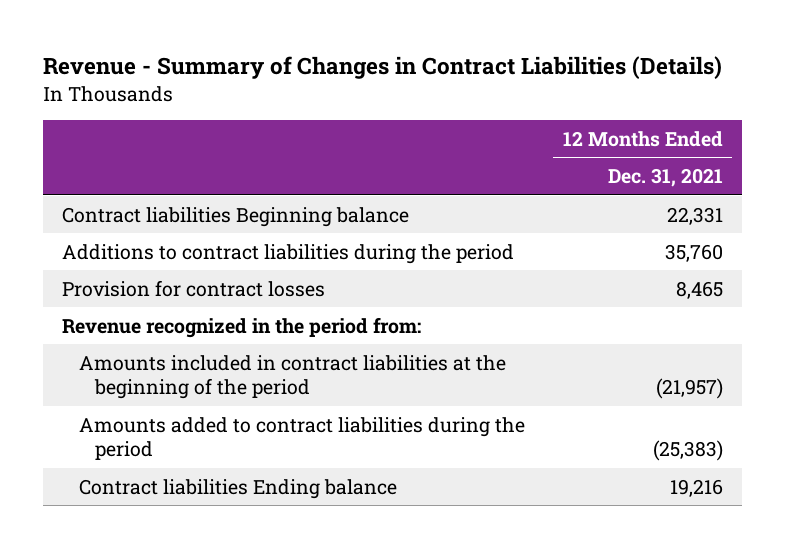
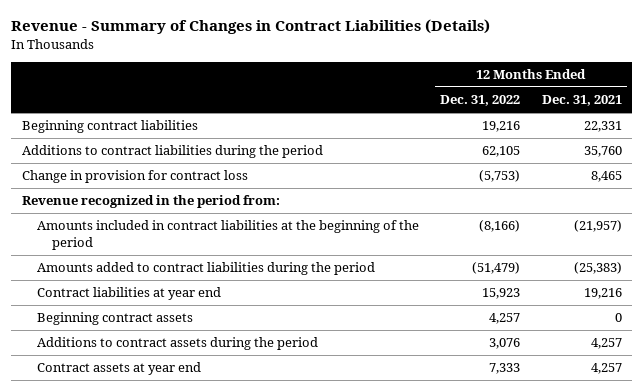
none -> [440,95,521,107] Dec. 31, 2022
[62,206,410,227] Contract liabilities Beginning balance -> [22,120,199,134] Beginning contract liabilities
[62,279,326,297] Provision for contract losses -> [22,170,249,184] Change in provision for contract loss
[78,478,397,499] Contract liabilities Ending balance -> [37,287,222,301] Contract liabilities at year end
none -> [37,312,194,326] Beginning contract assets
none -> [37,337,319,351] Additions to contract assets during the period
none -> [37,362,202,376] Contract assets at year end

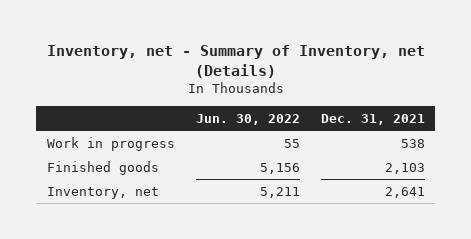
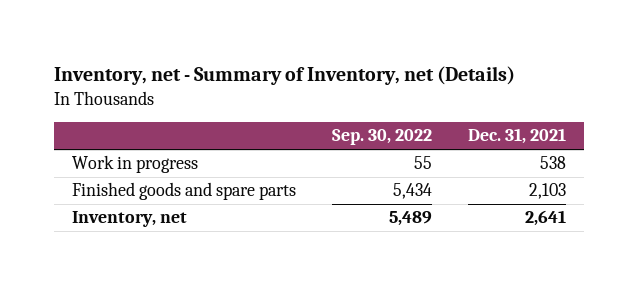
[195,113,300,125] Jun. 30, 2022 -> none
none -> [331,129,432,146] Sep. 30, 2022
[46,160,159,175] Finished goods -> [71,182,296,201] Finished goods and spare parts

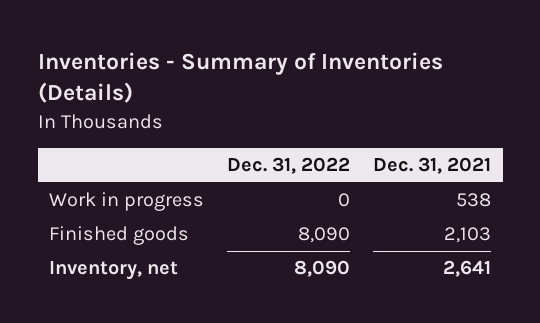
[54,66,516,86] Inventory, net - Summary of Inventory, net (Details) -> [37,51,443,104] Inventories - Summary of Inventories (Details)
[331,129,432,146] Sep. 30, 2022 -> none
none -> [227,156,351,174] Dec. 31, 2022
[71,182,296,201] Finished goods and spare parts -> [49,226,190,246] Finished goods

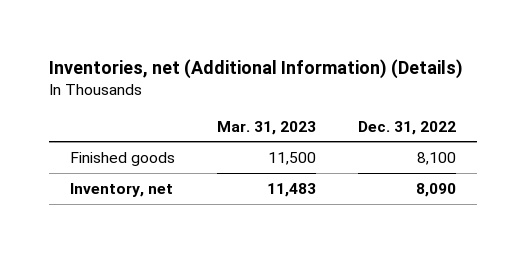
[37,51,443,104] Inventories - Summary of Inventories (Details) -> [49,58,464,79] Inventories, net (Additional Information) (Details)
[373,156,492,174] Dec. 31, 2021 -> none
none -> [216,120,316,135] Mar. 31, 2023
[49,192,205,212] Work in progress -> none
[298,227,351,244] 8,090 -> [416,151,456,165] 8,100

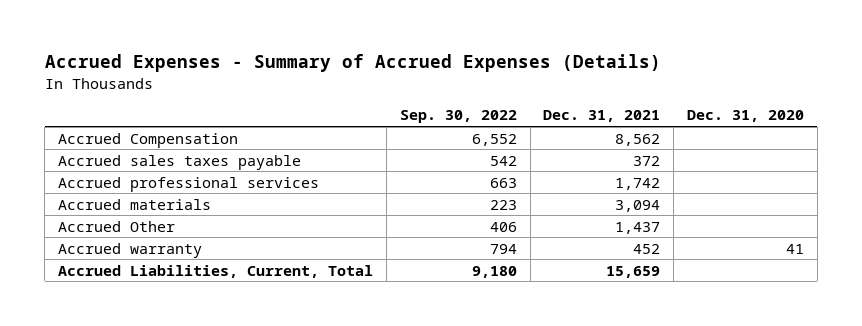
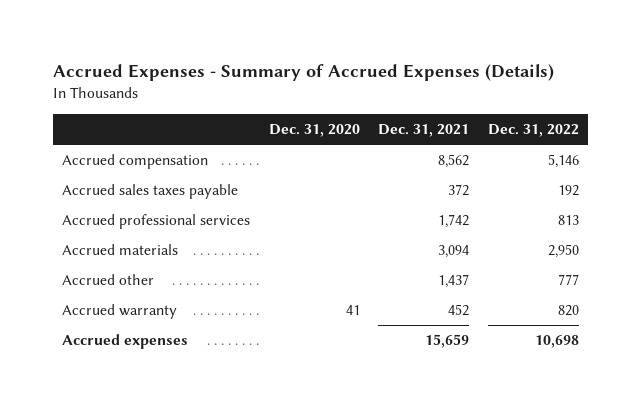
[399,110,517,124] Sep. 30, 2022 -> none
none -> [487,124,579,138] Dec. 31, 2022
[58,132,239,148] Accrued Compensation -> [62,154,209,170] Accrued compensation
[58,220,176,232] Accrued Other -> [62,274,155,286] Accrued other
[58,264,374,278] Accrued Liabilities, Current, Total -> [62,334,189,350] Accrued expenses

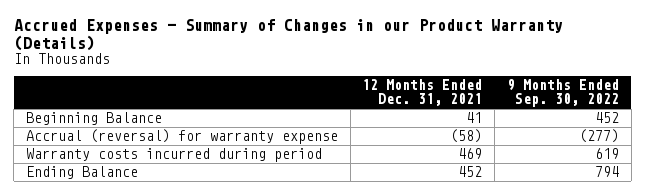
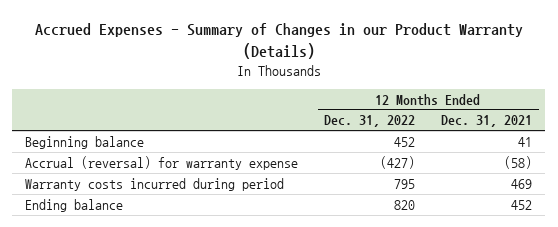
[506,79,619,108] 9 Months Ended Sep. 30, 2022 -> none
none -> [324,115,416,128] Dec. 31, 2022
[25,112,162,126] Beginning Balance -> [25,135,145,149] Beginning balance
[25,166,138,180] Ending Balance -> [25,198,124,212] Ending balance

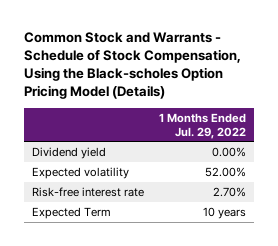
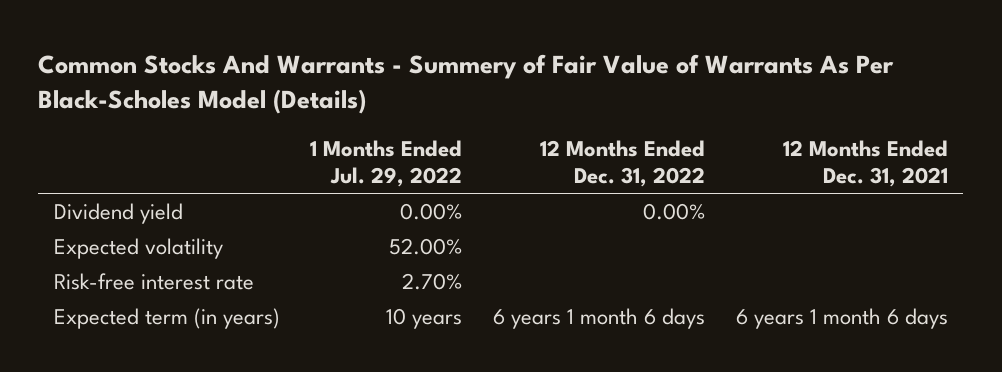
[24,32,242,100] Common Stock and Warrants - Schedule of Stock Compensation, Using the Black-scholes Option Pricing Model (Details) -> [38,54,895,115] Common Stocks And Warrants - Summery of Fair Value of Warrants As Per Black-Scholes Model (Details)
none -> [540,139,706,187] 12 Months Ended Dec. 31, 2022
none -> [782,139,948,187] 12 Months Ended Dec. 31, 2021
[31,207,111,220] Expected Term -> [53,308,280,330] Expected term (in years)

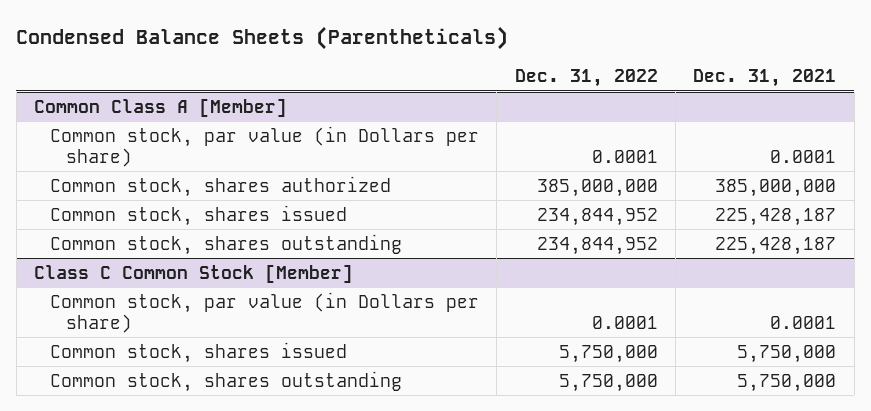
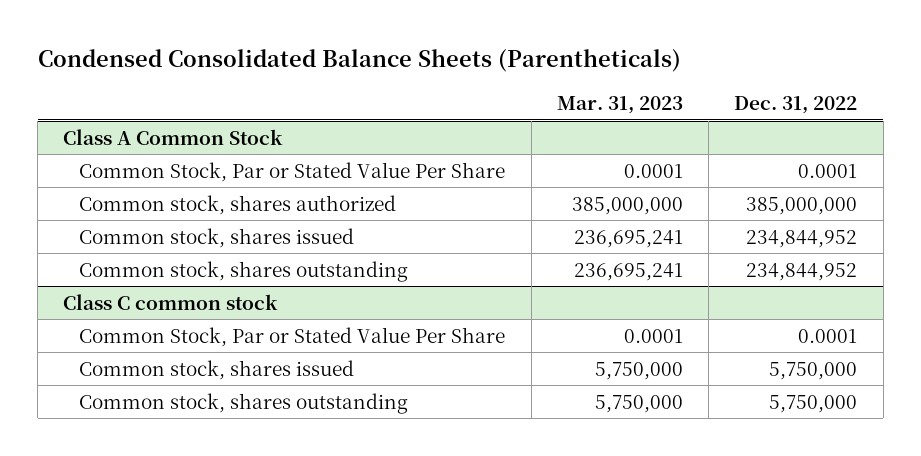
[16,25,509,50] Condensed Balance Sheets (Parentheticals) -> [37,49,681,73] Condensed Consolidated Balance Sheets (Parentheticals)
[693,69,837,88] Dec. 31, 2021 -> none
none -> [556,96,683,115] Mar. 31, 2023
[34,97,288,117] Common Class A [Member] -> [63,128,284,145] Class A Common Stock
[49,125,479,167] Common stock, par value (in Dollars per share) -> [79,161,506,182] Common Stock, Par or Stated Value Per Share
[34,263,354,283] Class C Common Stock [Member] -> [63,293,279,310] Class C common stock
[49,291,479,333] Common stock, par value (in Dollars per share) -> [79,326,506,347] Common Stock, Par or Stated Value Per Share

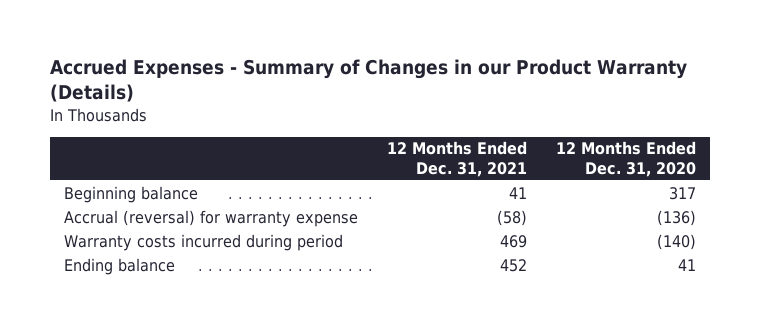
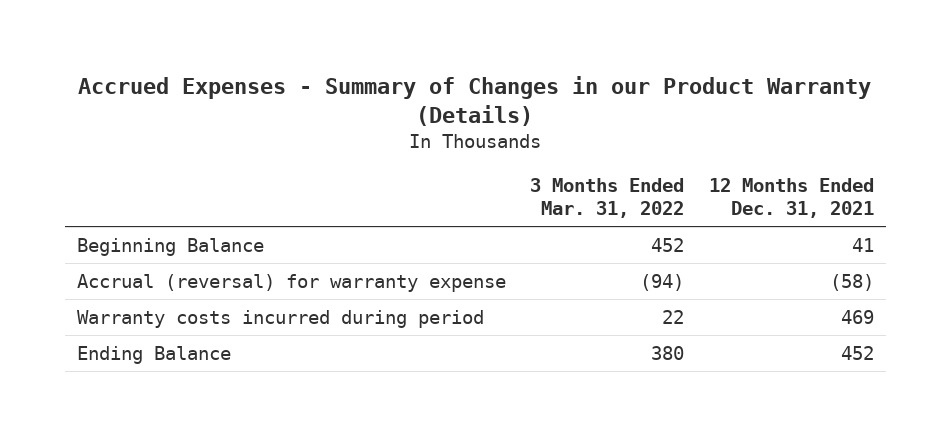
[555,141,696,177] 12 Months Ended Dec. 31, 2020 -> none
none -> [530,177,685,218] 3 Months Ended Mar. 31, 2022
[64,185,199,203] Beginning balance -> [76,238,264,257] Beginning Balance
[64,257,176,275] Ending balance -> [76,346,231,365] Ending Balance

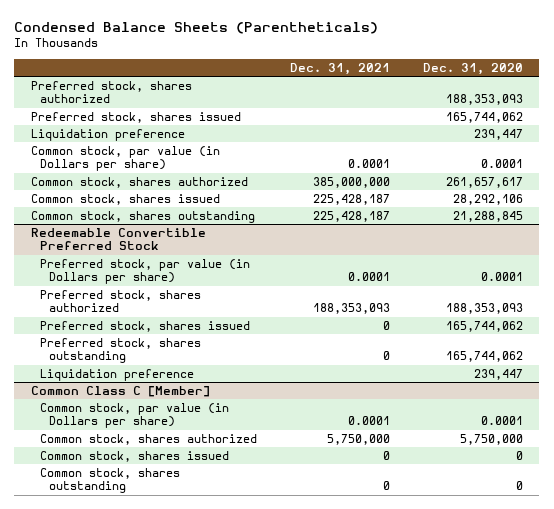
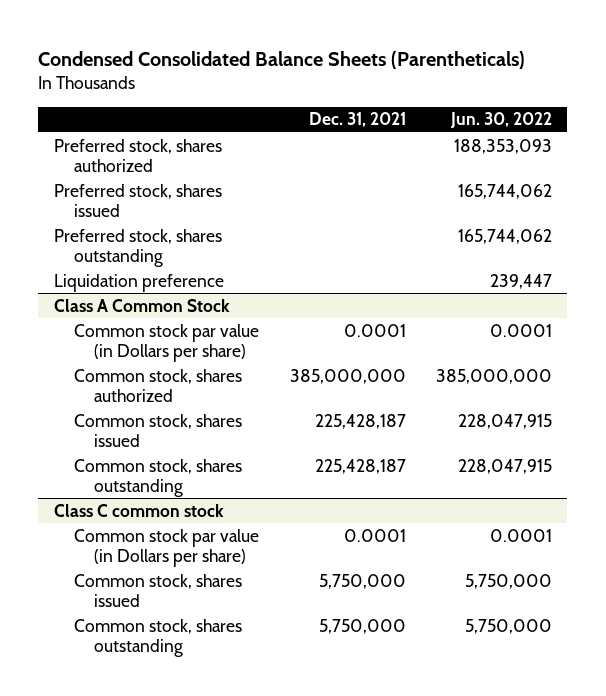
[14,21,379,34] Condensed Balance Sheets (Parentheticals) -> [38,50,526,69] Condensed Consolidated Balance Sheets (Parentheticals)
[422,62,523,75] Dec. 31, 2020 -> none
none -> [450,112,553,129] Jun. 30, 2022
none -> [53,228,222,267] Preferred stock, shares outstanding
none -> [53,298,230,312] Class A Common Stock
[30,146,220,172] Common stock, par value (in Dollars per share) -> [74,323,260,362] Common stock par value (in Dollars per share)
[30,228,206,251] Redeemable Convertible Preferred Stock -> none
[39,259,250,285] Preferred stock, par value (in Dollars per share) -> none
[39,290,201,313] Preferred stock, shares authorized -> none
[39,321,250,333] Preferred stock, shares issued -> none
[39,338,201,364] Preferred stock, shares outstanding -> none
[39,369,194,382] Liquidation preference -> none
[39,434,257,446] Common stock, shares authorized -> none
[30,386,210,398] Common Class C [Member] -> [53,503,224,517] Class C common stock
[39,403,229,429] Common stock, par value (in Dollars per share) -> [74,528,260,567] Common stock par value (in Dollars per share)
[382,451,390,461] 0 -> [318,573,406,589] 5,750,000
[382,481,390,491] 0 -> [318,618,406,634] 5,750,000

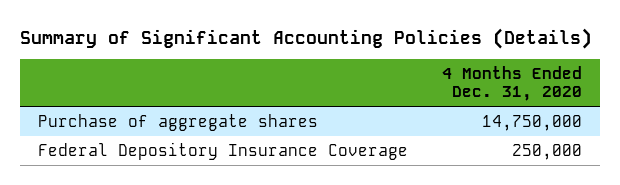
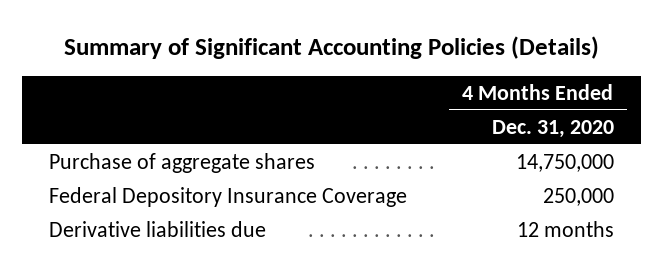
none -> [49,220,267,237] Derivative liabilities due

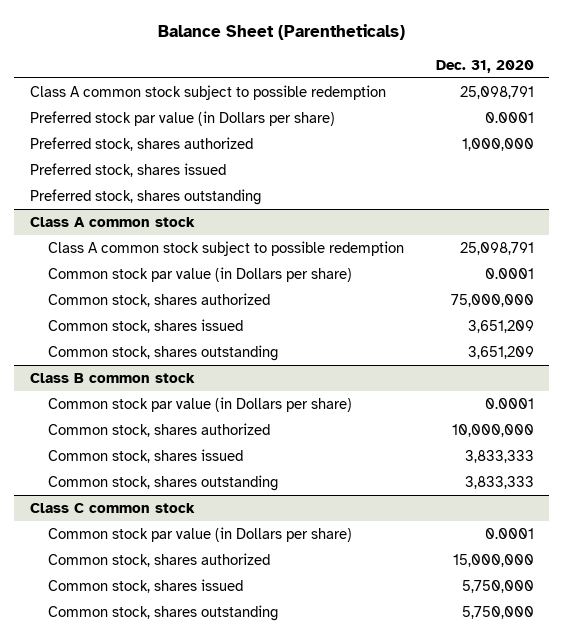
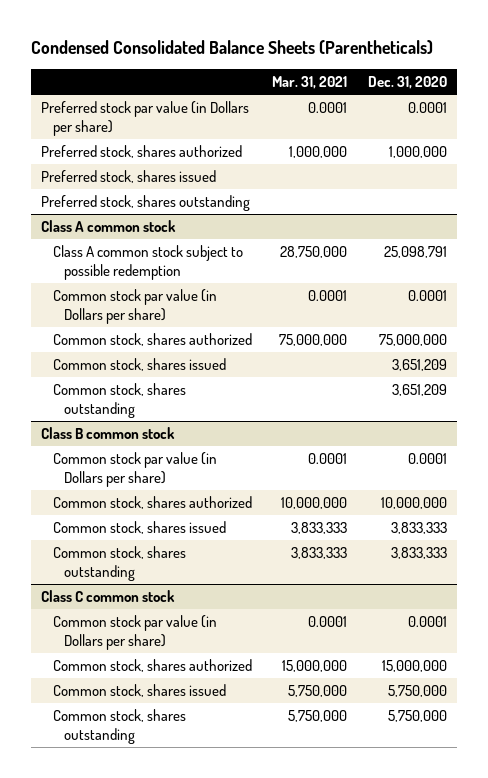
[157,24,405,41] Balance Sheet (Parentheticals) -> [30,40,433,55] Condensed Consolidated Balance Sheets (Parentheticals)
none -> [272,76,348,90] Mar. 31, 2021
[29,84,386,100] Class A common stock subject to possible redemption -> none

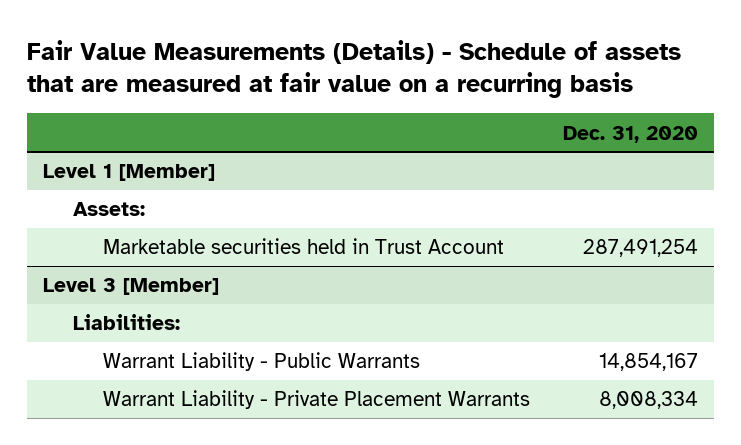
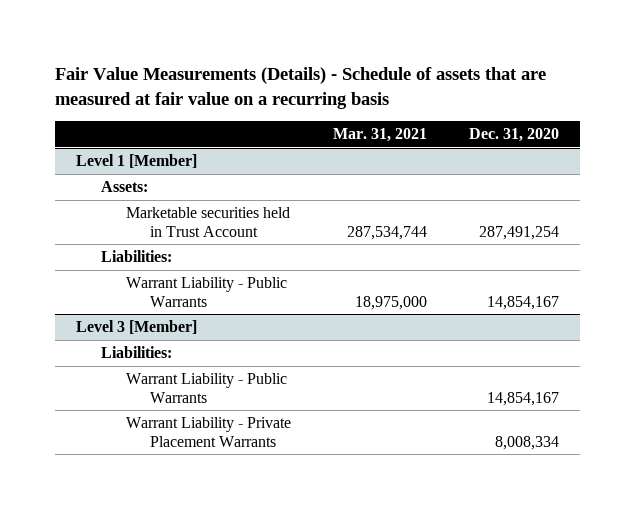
none -> [333,128,428,143] Mar. 31, 2021
none -> [101,250,173,263] Liabilities:
none -> [125,277,287,307] Warrant Liability - Public Warrants

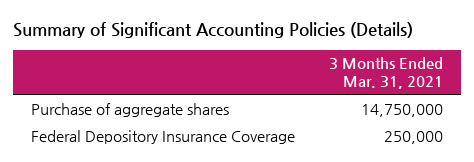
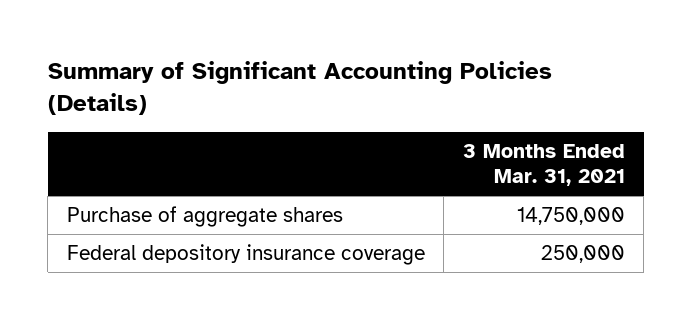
[30,129,295,144] Federal Depository Insurance Coverage -> [66,243,425,265] Federal depository insurance coverage

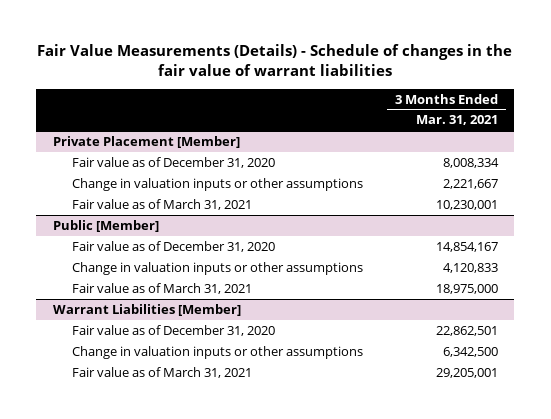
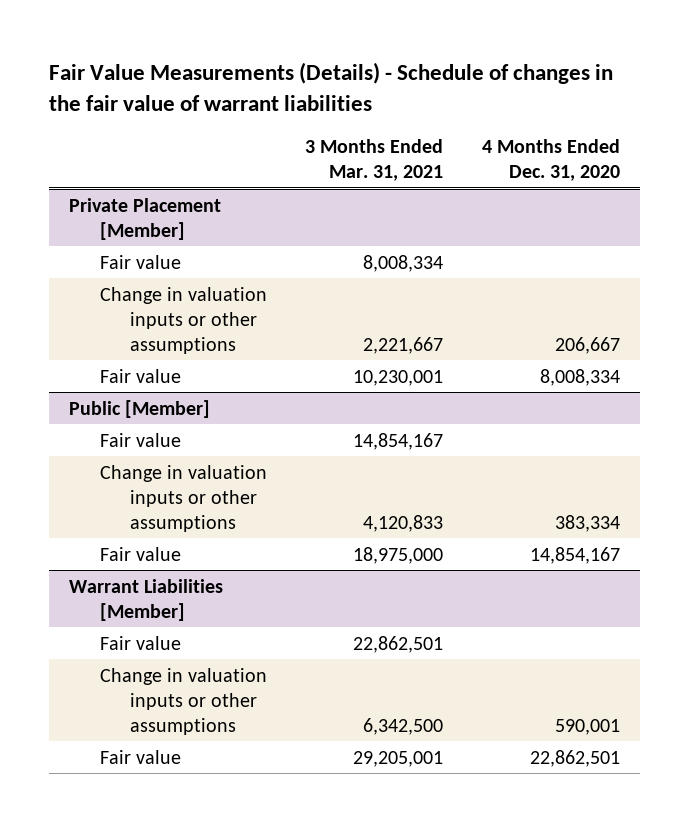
none -> [482,138,621,181] 4 Months Ended Dec. 31, 2020
[72,156,276,168] Fair value as of December 31, 2020 -> [99,254,181,269] Fair value
[72,198,253,210] Fair value as of March 31, 2021 -> [99,368,181,383] Fair value
[72,240,276,252] Fair value as of December 31, 2020 -> [99,432,181,447] Fair value
[72,282,253,294] Fair value as of March 31, 2021 -> [99,546,181,561] Fair value
[72,324,276,336] Fair value as of December 31, 2020 -> [99,635,181,650] Fair value
[72,366,253,378] Fair value as of March 31, 2021 -> [99,749,181,764] Fair value

